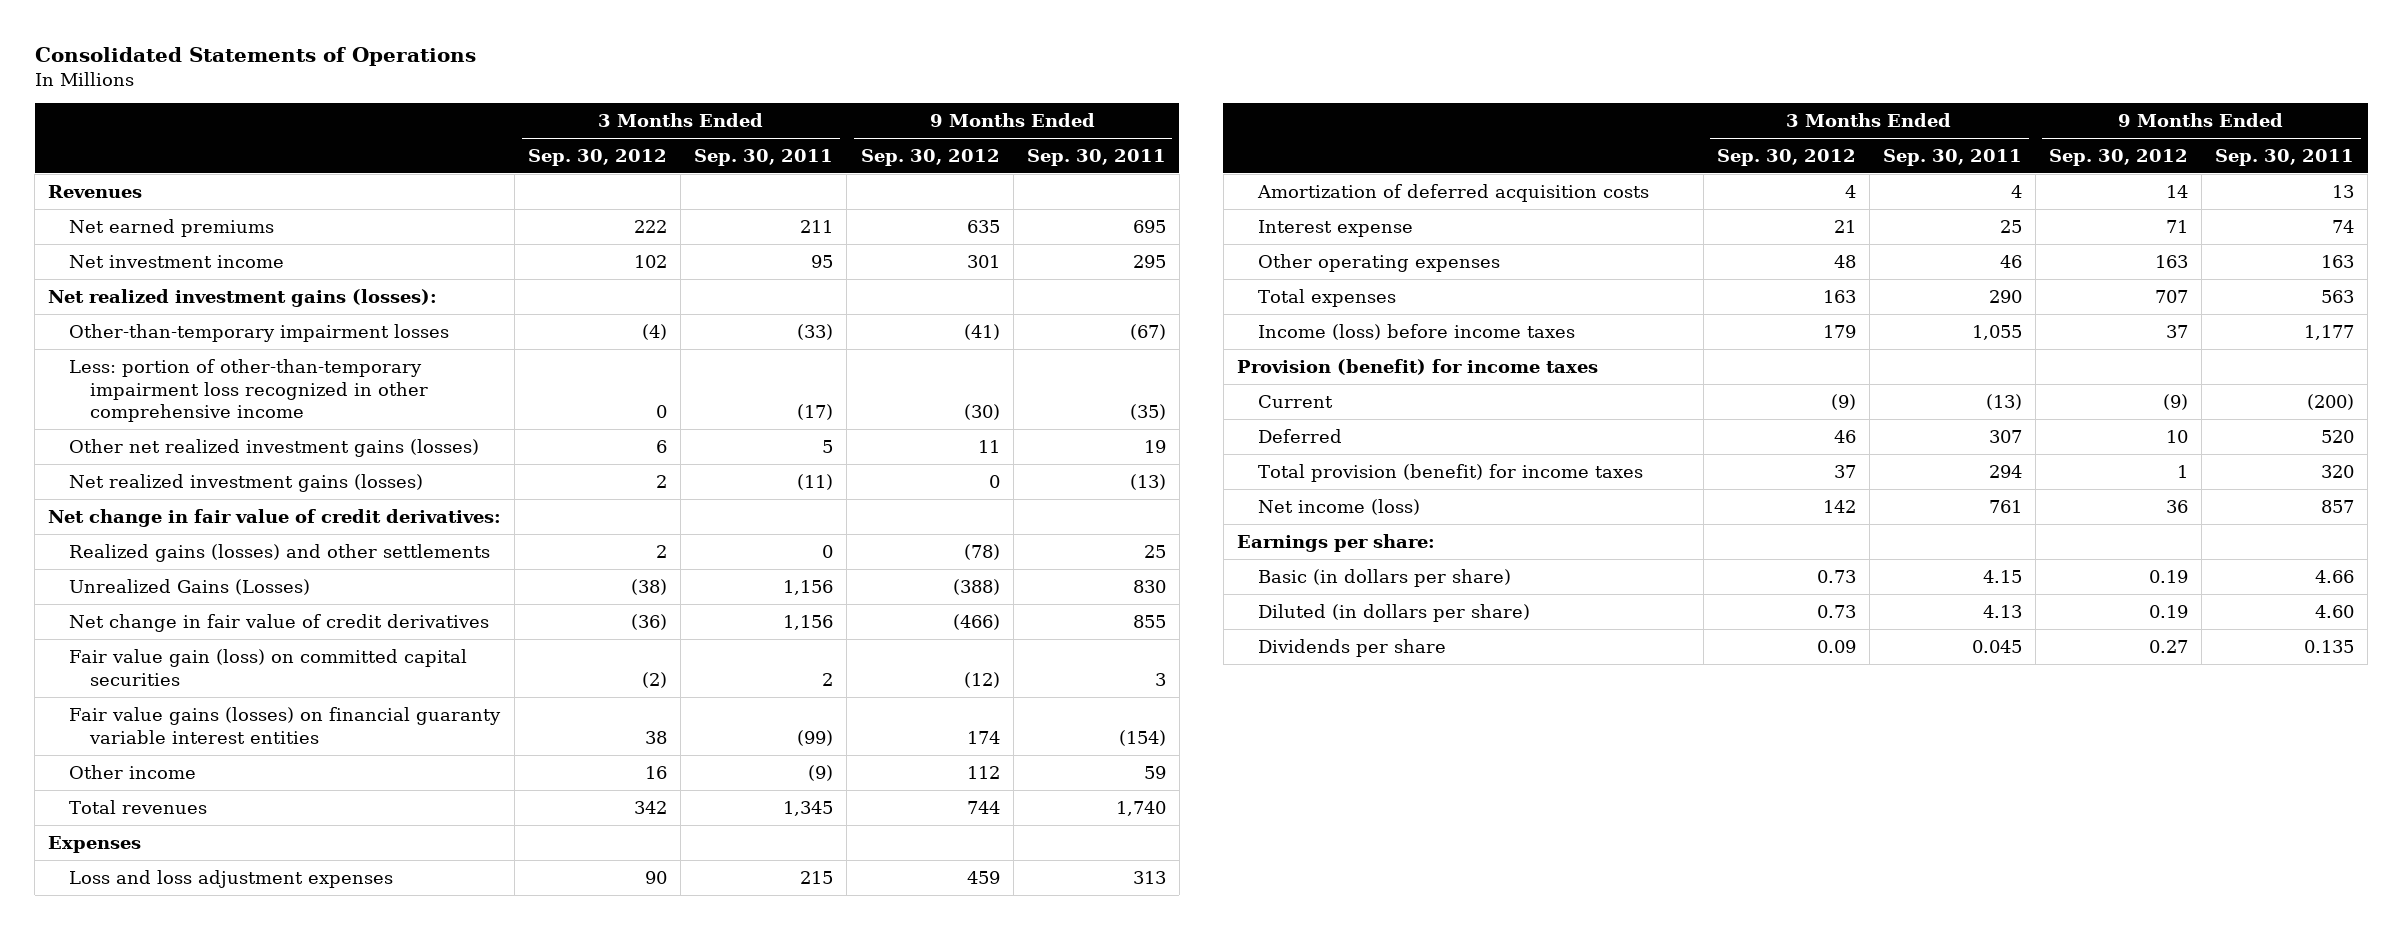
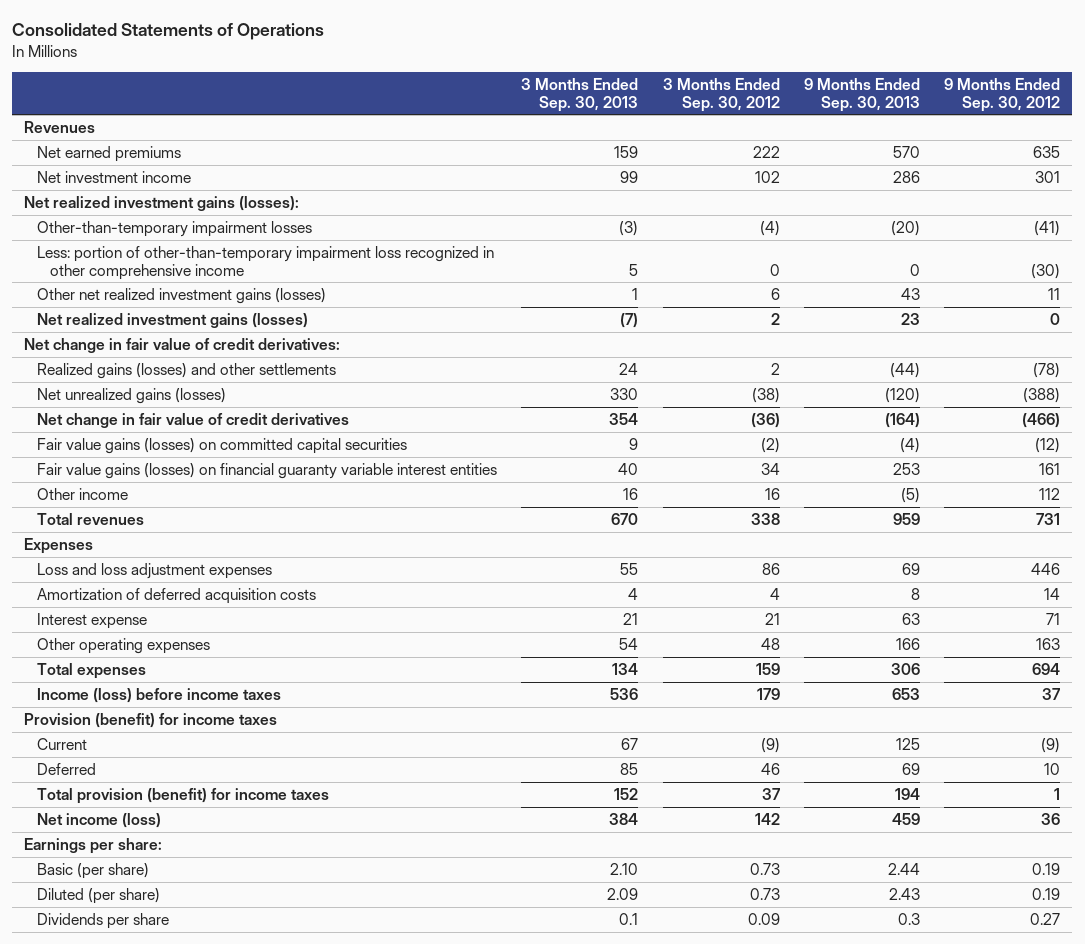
[694,148,834,166] Sep. 30, 2011 -> none
[1026,148,1166,166] Sep. 30, 2011 -> none
none -> [521,77,639,112] 3 Months Ended Sep. 30, 2013
none -> [803,77,920,112] 9 Months Ended Sep. 30, 2013
[69,578,311,595] Unrealized Gains (Losses) -> [37,387,227,404] Net unrealized gains (losses)
[69,648,468,686] Fair value gain (loss) on committed capital securities -> [37,437,408,454] Fair value gains (losses) on committed capital securities
[645,730,668,744] 38 -> [760,462,780,475] 34
[966,730,1000,744] 174 -> [1039,462,1061,475] 161
[634,800,668,814] 342 -> [750,512,780,525] 338
[966,800,1000,814] 744 -> [1036,512,1061,525] 731
[645,870,668,884] 90 -> [761,562,780,575] 86
[966,870,1000,884] 459 -> [1031,562,1061,575] 446
[1822,289,1856,303] 163 -> [755,662,780,675] 159
[2154,289,2188,303] 707 -> [1032,662,1061,675] 694
[1257,568,1511,587] Basic (in dollars per share) -> [37,862,150,879] Basic (per share)
[1257,603,1530,622] Diluted (in dollars per share) -> [37,887,161,904] Diluted (per share)

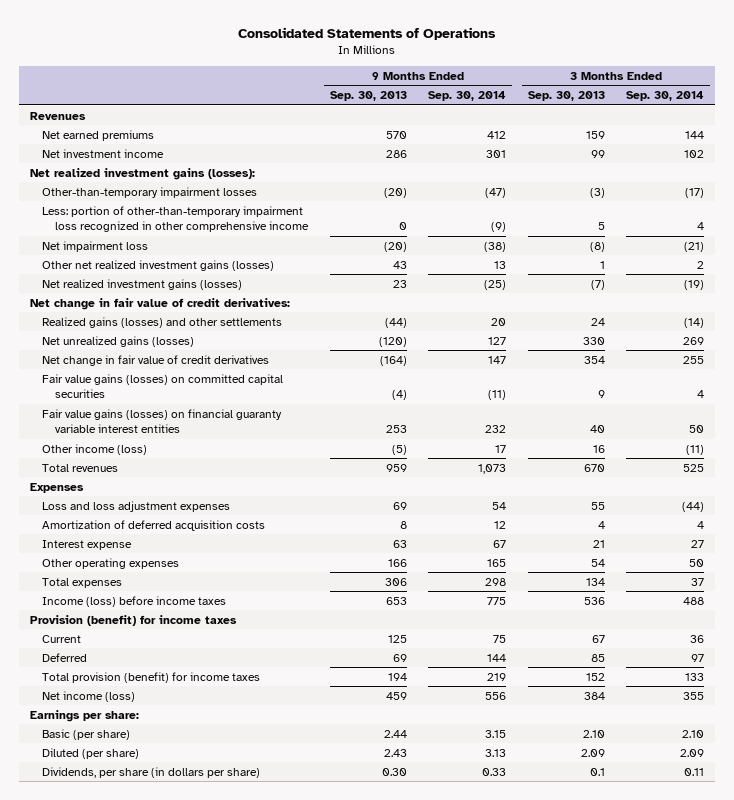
[662,77,780,112] 3 Months Ended Sep. 30, 2012 -> none
[944,77,1061,112] 9 Months Ended Sep. 30, 2012 -> none
none -> [428,91,507,102] Sep. 30, 2014
none -> [626,91,705,102] Sep. 30, 2014
none -> [42,240,149,252] Net impairment loss
[37,487,129,500] Other income -> [42,443,148,455] Other income (loss)
[37,912,170,929] Dividends per share -> [42,766,261,778] Dividends, per share (in dollars per share)
[897,912,920,925] 0.3 -> [381,767,407,776] 0.30

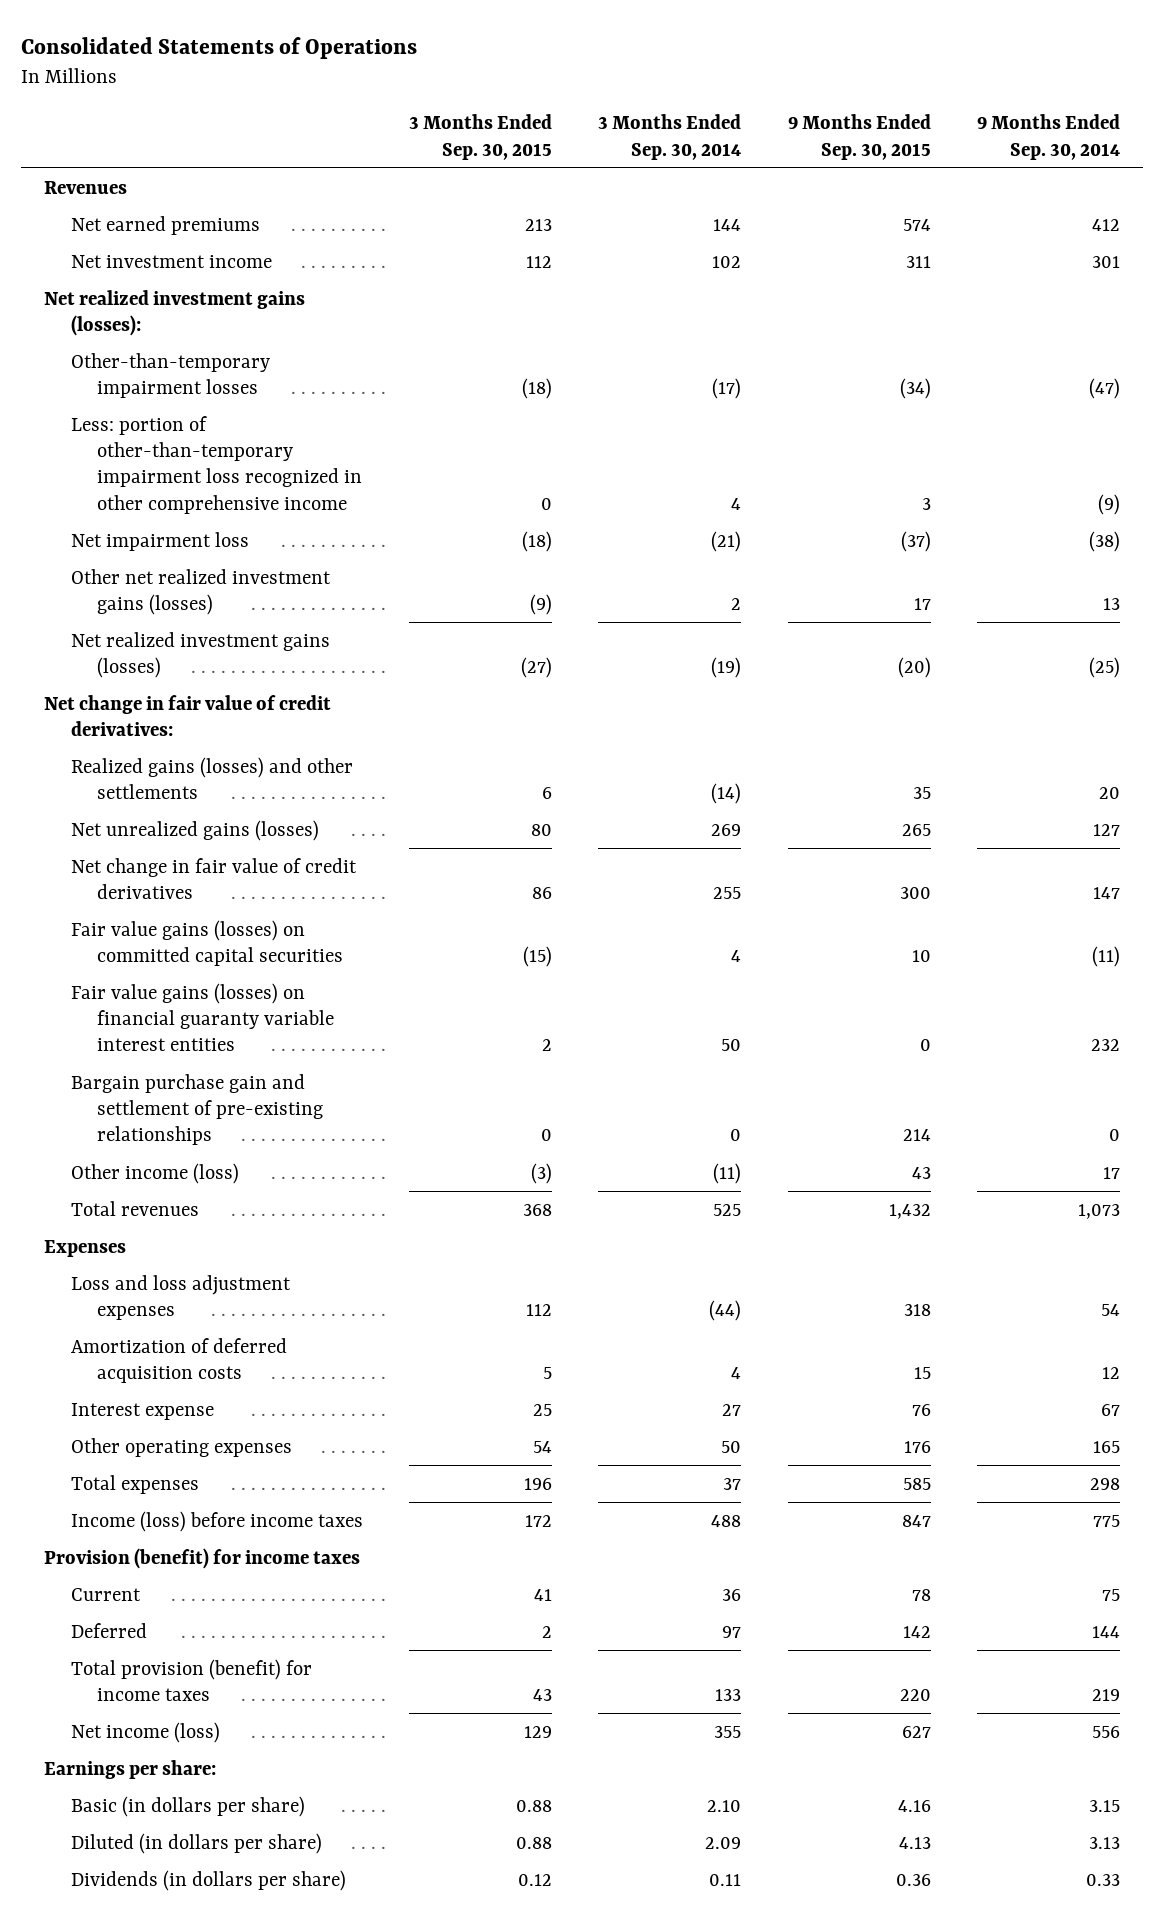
[329,91,407,102] Sep. 30, 2013 -> none
[527,91,605,102] Sep. 30, 2013 -> none
none -> [408,114,552,160] 3 Months Ended Sep. 30, 2015
none -> [787,114,931,160] 9 Months Ended Sep. 30, 2015
none -> [70,1073,323,1146] Bargain purchase gain and settlement of pre-existing relationships
[42,728,131,740] Basic (per share) -> [70,1795,305,1817] Basic (in dollars per share)
[42,747,140,759] Diluted (per share) -> [70,1832,322,1854] Diluted (in dollars per share)
[42,766,261,778] Dividends, per share (in dollars per share) -> [70,1869,346,1891] Dividends (in dollars per share)

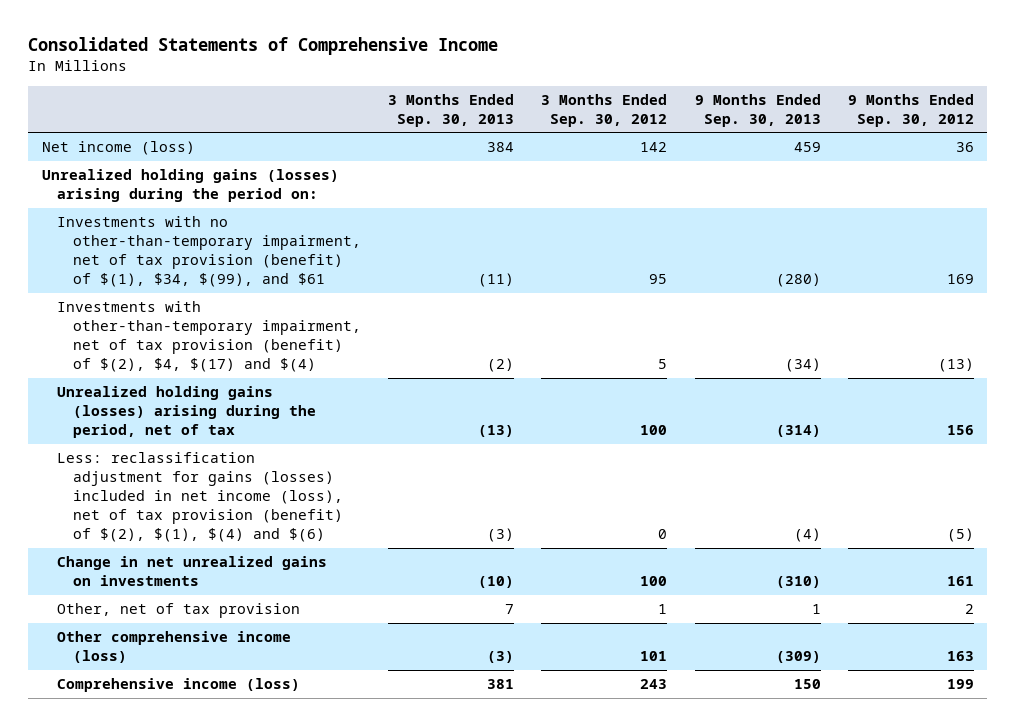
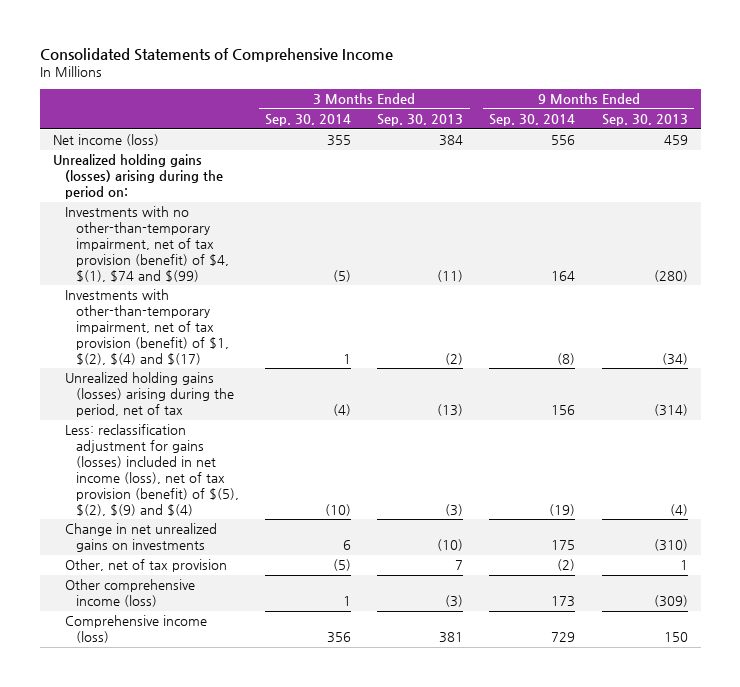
[541,93,668,127] 3 Months Ended Sep. 30, 2012 -> none
[847,93,974,127] 9 Months Ended Sep. 30, 2012 -> none
none -> [265,114,352,127] Sep. 30, 2014
none -> [489,114,576,127] Sep. 30, 2014
[57,216,362,287] Investments with no other-than-temporary impairment, net of tax provision (benefit) of $(1), $34, $(99), and $61 -> [64,206,230,282] Investments with no other-than-temporary impairment, net of tax provision (benefit) of $4, $(1), $74 and $(99)
[57,301,362,372] Investments with other-than-temporary impairment, net of tax provision (benefit) of $(2), $4, $(17) and $(4) -> [64,289,230,365] Investments with other-than-temporary impairment, net of tax provision (benefit) of $1, $(2), $(4) and $(17)
[57,452,344,542] Less: reclassification adjustment for gains (losses) included in net income (loss), net of tax provision (benefit) of $(2), $(1), $(4) and $(6) -> [64,424,240,516] Less: reclassification adjustment for gains (losses) included in net income (loss), net of tax provision (benefit) of $(5), $(2), $(9) and $(4)

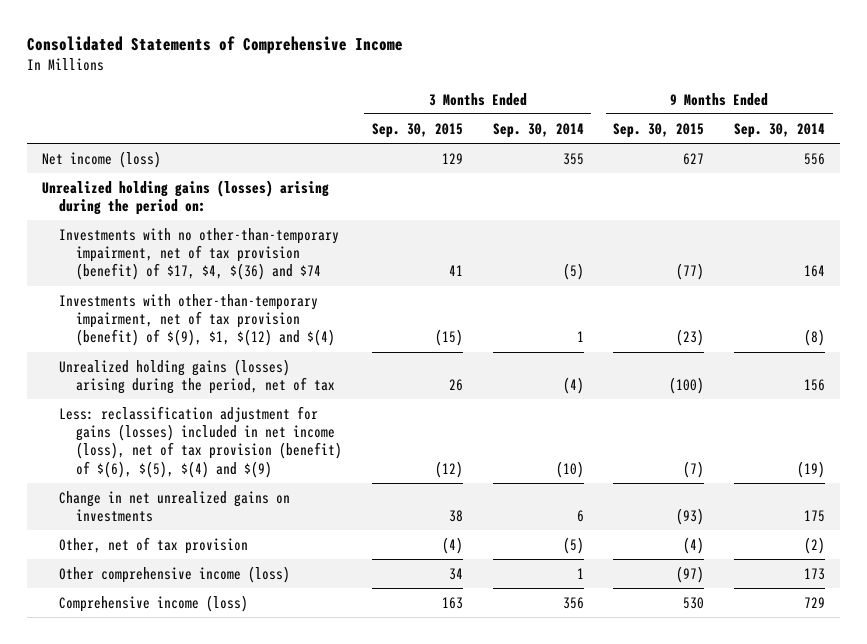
[377,114,464,127] Sep. 30, 2013 -> none
[601,114,688,127] Sep. 30, 2013 -> none
none -> [371,122,463,138] Sep. 30, 2015
none -> [613,122,705,138] Sep. 30, 2015
[64,206,230,282] Investments with no other-than-temporary impairment, net of tax provision (benefit) of $4, $(1), $74 and $(99) -> [58,227,339,281] Investments with no other-than-temporary impairment, net of tax provision (benefit) of $17, $4, $(36) and $74
[64,289,230,365] Investments with other-than-temporary impairment, net of tax provision (benefit) of $1, $(2), $(4) and $(17) -> [58,293,335,347] Investments with other-than-temporary impairment, net of tax provision (benefit) of $(9), $1, $(12) and $(4)
[64,424,240,516] Less: reclassification adjustment for gains (losses) included in net income (loss), net of tax provision (benefit) of $(5), $(2), $(9) and $(4) -> [58,405,342,478] Less: reclassification adjustment for gains (losses) included in net income (loss), net of tax provision (benefit) of $(6), $(5), $(4) and $(9)

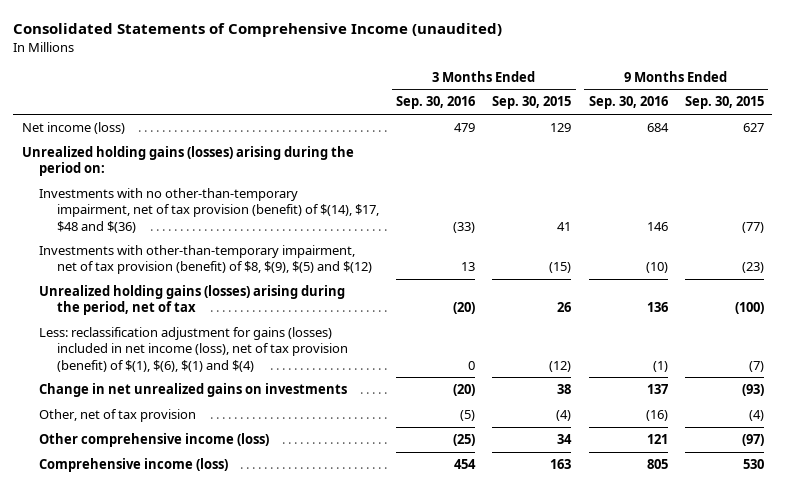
[26,35,403,54] Consolidated Statements of Comprehensive Income -> [13,22,503,37] Consolidated Statements of Comprehensive Income (unaudited)
[492,122,584,138] Sep. 30, 2014 -> none
[734,122,826,138] Sep. 30, 2014 -> none
none -> [396,96,476,110] Sep. 30, 2016
none -> [588,96,668,110] Sep. 30, 2016
[58,227,339,281] Investments with no other-than-temporary impairment, net of tax provision (benefit) of $17, $4, $(36) and $74 -> [39,188,379,233] Investments with no other-than-temporary impairment, net of tax provision (benefit) of $(14), $17, $48 and $(36)
[58,293,335,347] Investments with other-than-temporary impairment, net of tax provision (benefit) of $(9), $1, $(12) and $(4) -> [39,245,372,275] Investments with other-than-temporary impairment, net of tax provision (benefit) of $8, $(9), $(5) and $(12)
[58,405,342,478] Less: reclassification adjustment for gains (losses) included in net income (loss), net of tax provision (benefit) of $(6), $(5), $(4) and $(9) -> [39,327,348,372] Less: reclassification adjustment for gains (losses) included in net income (loss), net of tax provision (benefit) of $(1), $(6), $(1) and $(4)

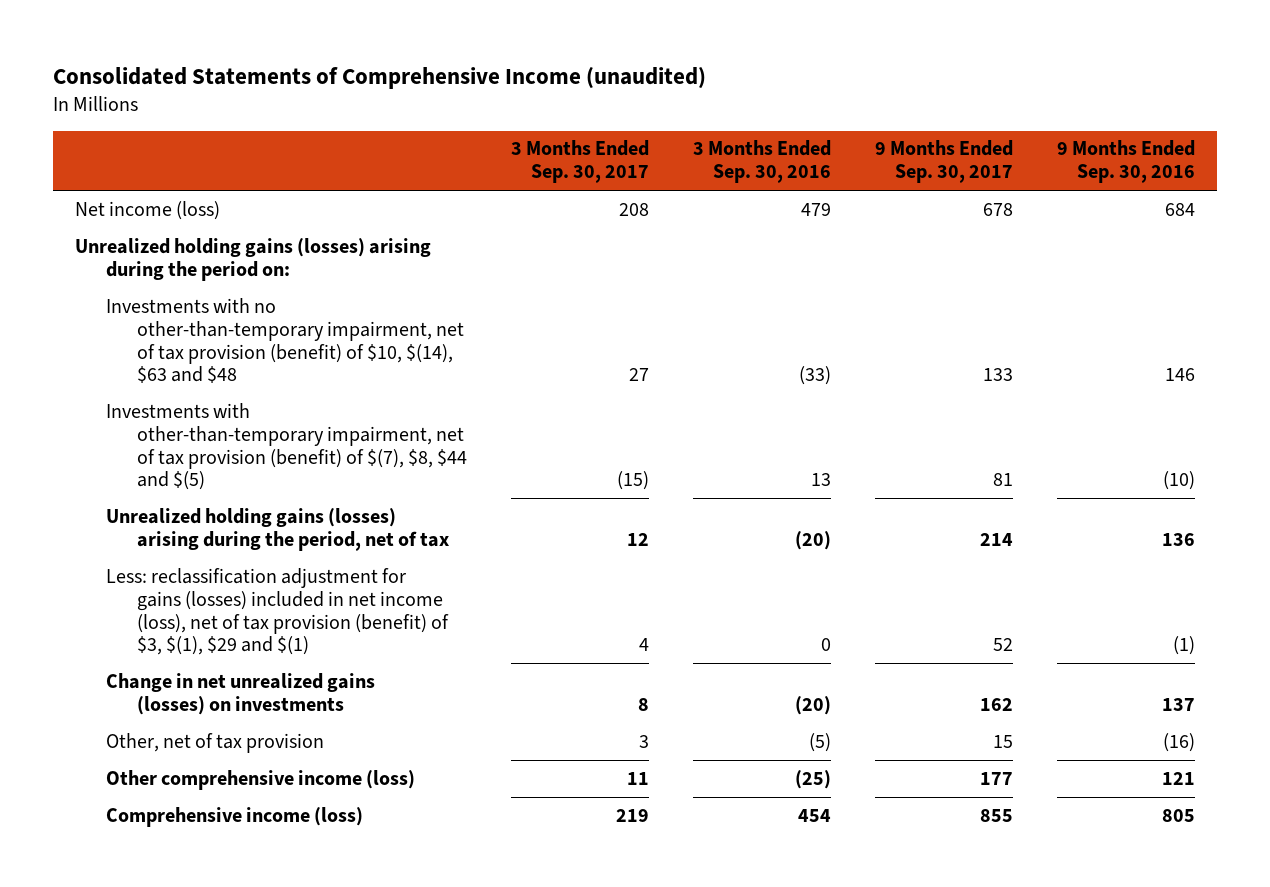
[492,96,572,110] Sep. 30, 2015 -> none
[684,96,764,110] Sep. 30, 2015 -> none
none -> [510,140,649,184] 3 Months Ended Sep. 30, 2017
none -> [874,140,1013,184] 9 Months Ended Sep. 30, 2017
[39,188,379,233] Investments with no other-than-temporary impairment, net of tax provision (benefit) of $(14), $17, $48 and $(36) -> [106,297,464,384] Investments with no other-than-temporary impairment, net of tax provision (benefit) of $10, $(14), $63 and $48
[39,245,372,275] Investments with other-than-temporary impairment, net of tax provision (benefit) of $8, $(9), $(5) and $(12) -> [106,402,467,491] Investments with other-than-temporary impairment, net of tax provision (benefit) of $(7), $8, $44 and $(5)
[39,327,348,372] Less: reclassification adjustment for gains (losses) included in net income (loss), net of tax provision (benefit) of $(1), $(6), $(1) and $(4) -> [106,567,449,656] Less: reclassification adjustment for gains (losses) included in net income (loss), net of tax provision (benefit) of $3, $(1), $29 and $(1)
[39,383,348,398] Change in net unrealized gains on investments -> [106,672,376,715] Change in net unrealized gains (losses) on investments

